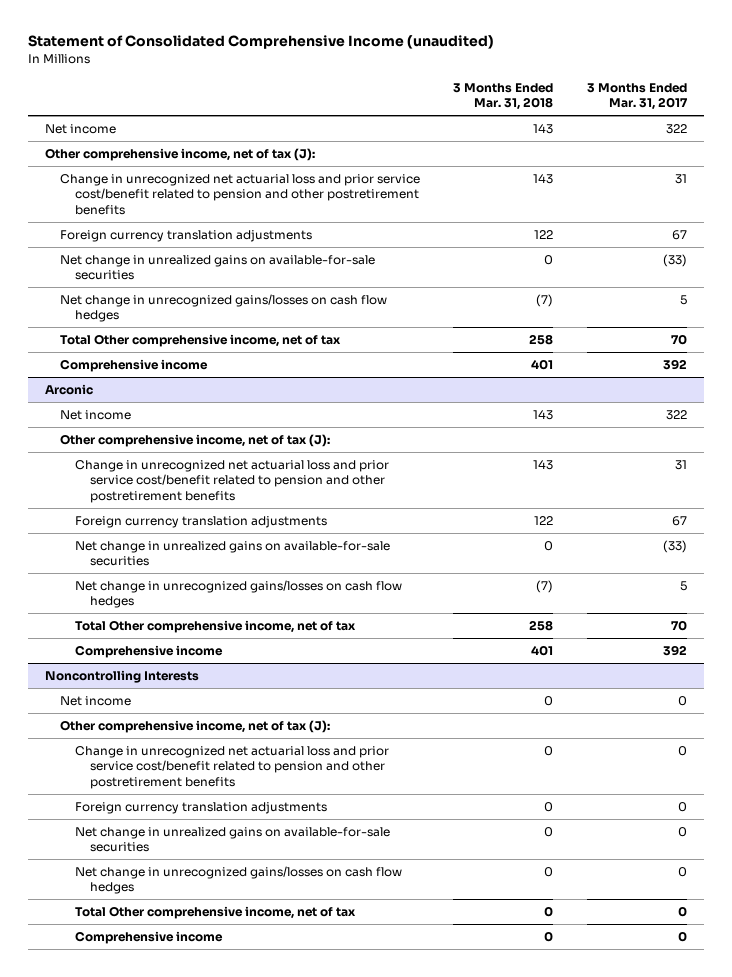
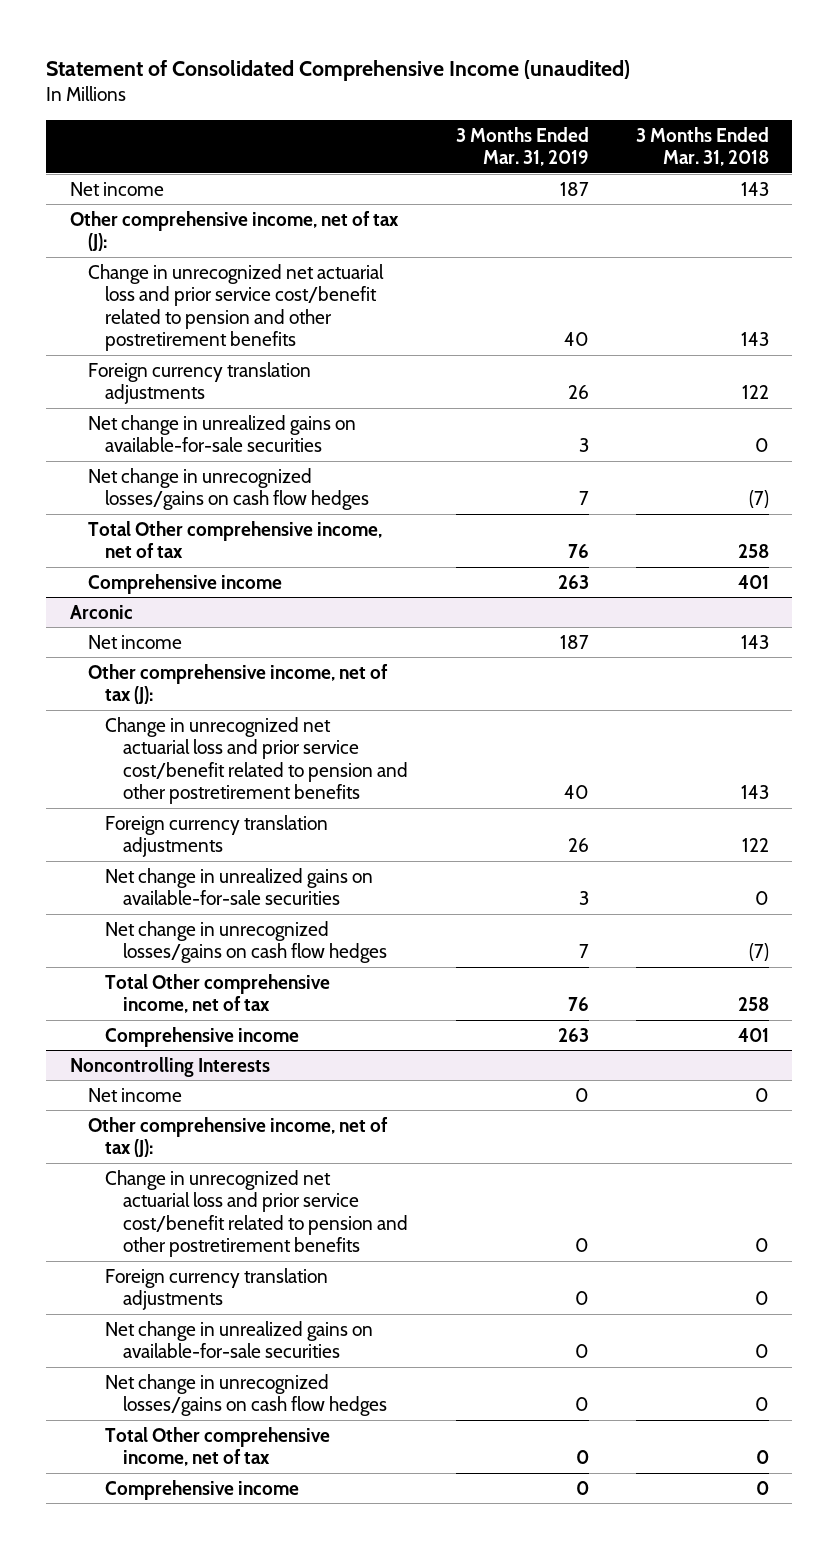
[587,82,689,111] 3 Months Ended Mar. 31, 2017 -> none
none -> [455,126,589,167] 3 Months Ended Mar. 31, 2019
[59,293,387,323] Net change in unrecognized gains/losses on cash flow hedges -> [87,467,370,511] Net change in unrecognized losses/gains on cash flow hedges
[74,579,402,609] Net change in unrecognized gains/losses on cash flow hedges -> [105,920,388,964] Net change in unrecognized losses/gains on cash flow hedges
[74,865,402,895] Net change in unrecognized gains/losses on cash flow hedges -> [105,1373,388,1417] Net change in unrecognized losses/gains on cash flow hedges

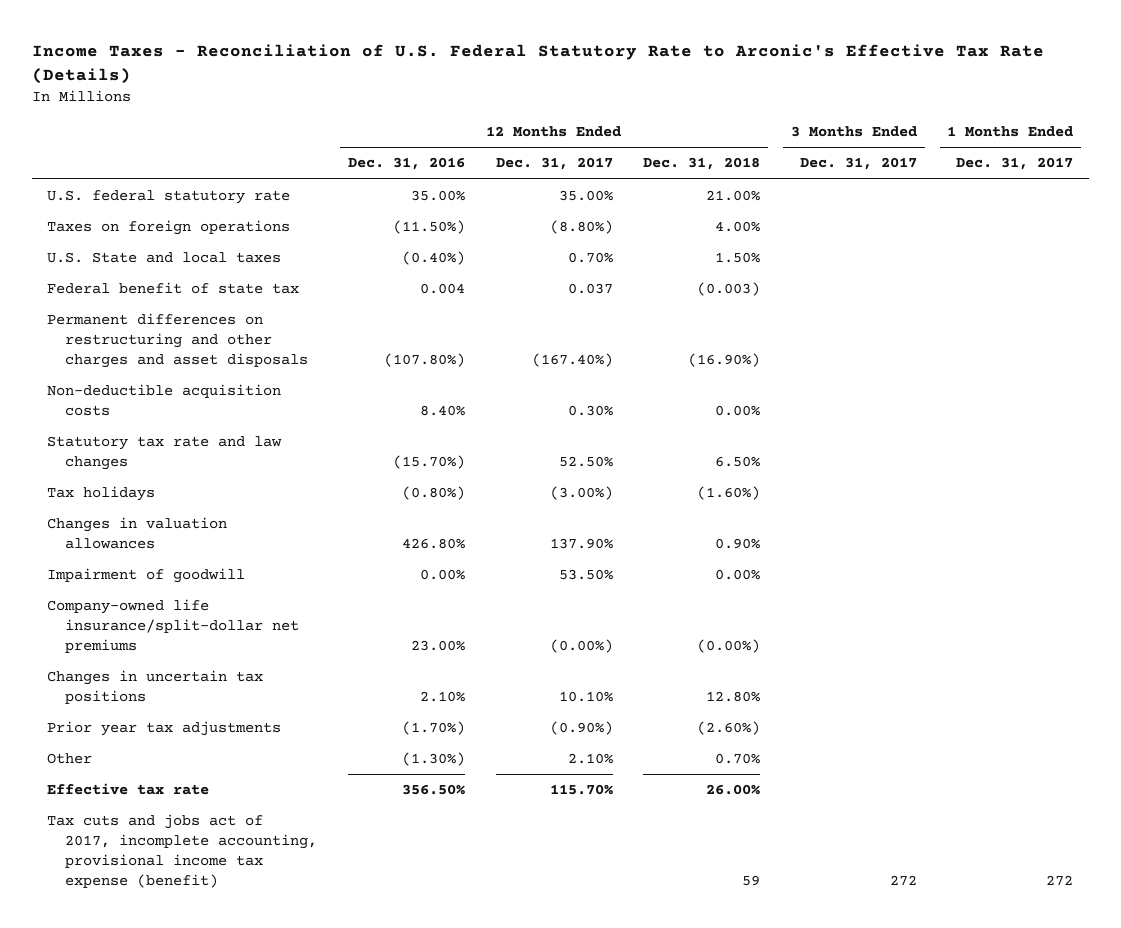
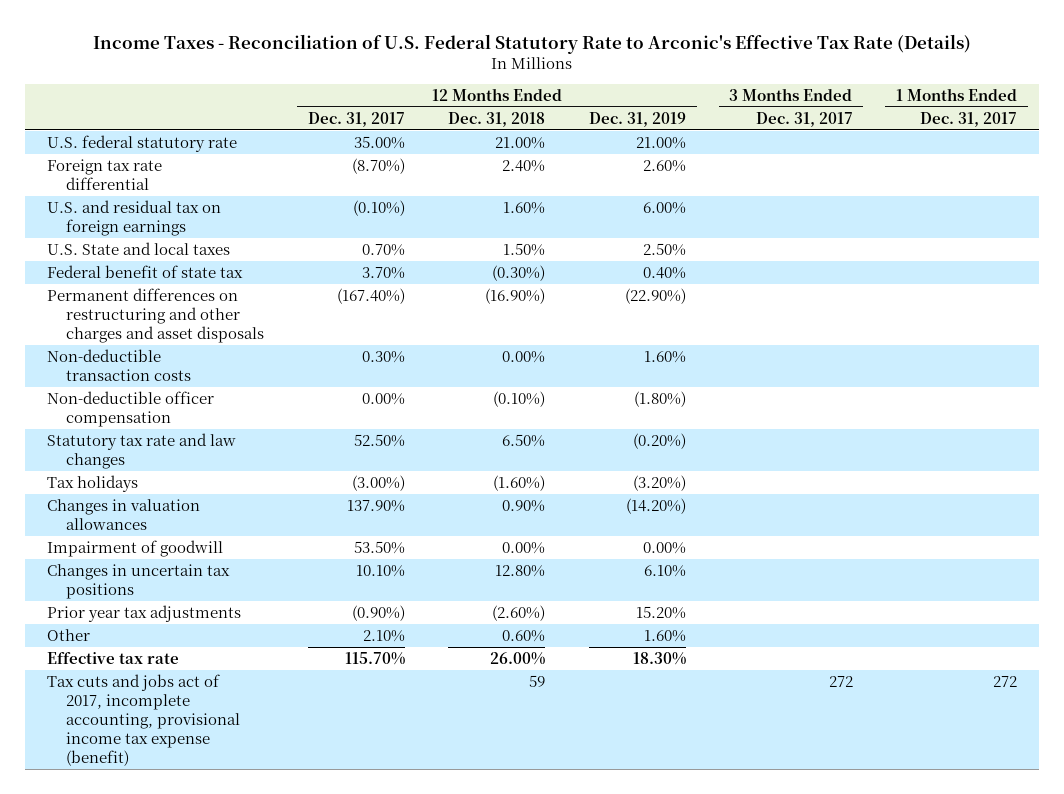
[347,157,465,171] Dec. 31, 2016 -> none
none -> [588,111,686,127] Dec. 31, 2019
[47,220,291,236] Taxes on foreign operations -> [47,158,163,191] Foreign tax rate differential
[549,220,613,235] (8.80%) -> [351,157,405,174] (8.70%)
[715,221,761,233] 4.00% -> [502,159,546,172] 2.40%
none -> [47,199,222,237] U.S. and residual tax on foreign earnings
[567,283,613,295] 0.037 -> [361,266,405,279] 3.70%
[697,282,761,297] (0.003) -> [492,264,546,281] (0.30%)
[47,384,282,417] Non-deductible acquisition costs -> [47,348,191,382] Non-deductible transaction costs
none -> [47,390,215,428] Non-deductible officer compensation
[47,599,300,653] Company-owned life insurance/split-dollar net premiums -> none
[715,753,761,765] 0.70% -> [502,629,546,642] 0.60%

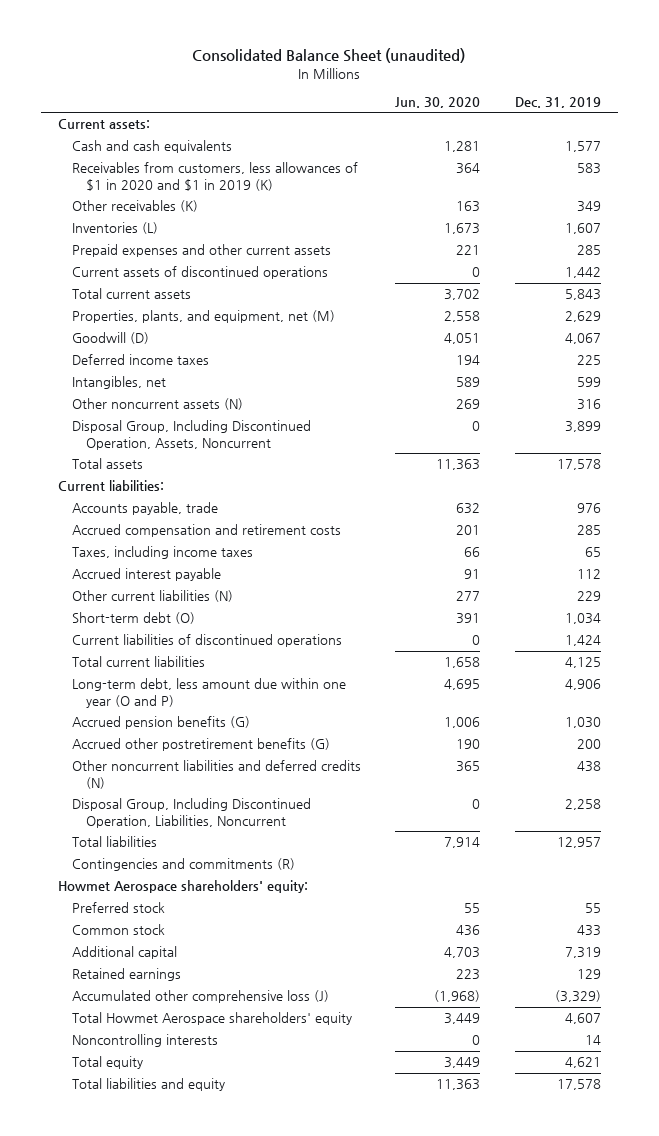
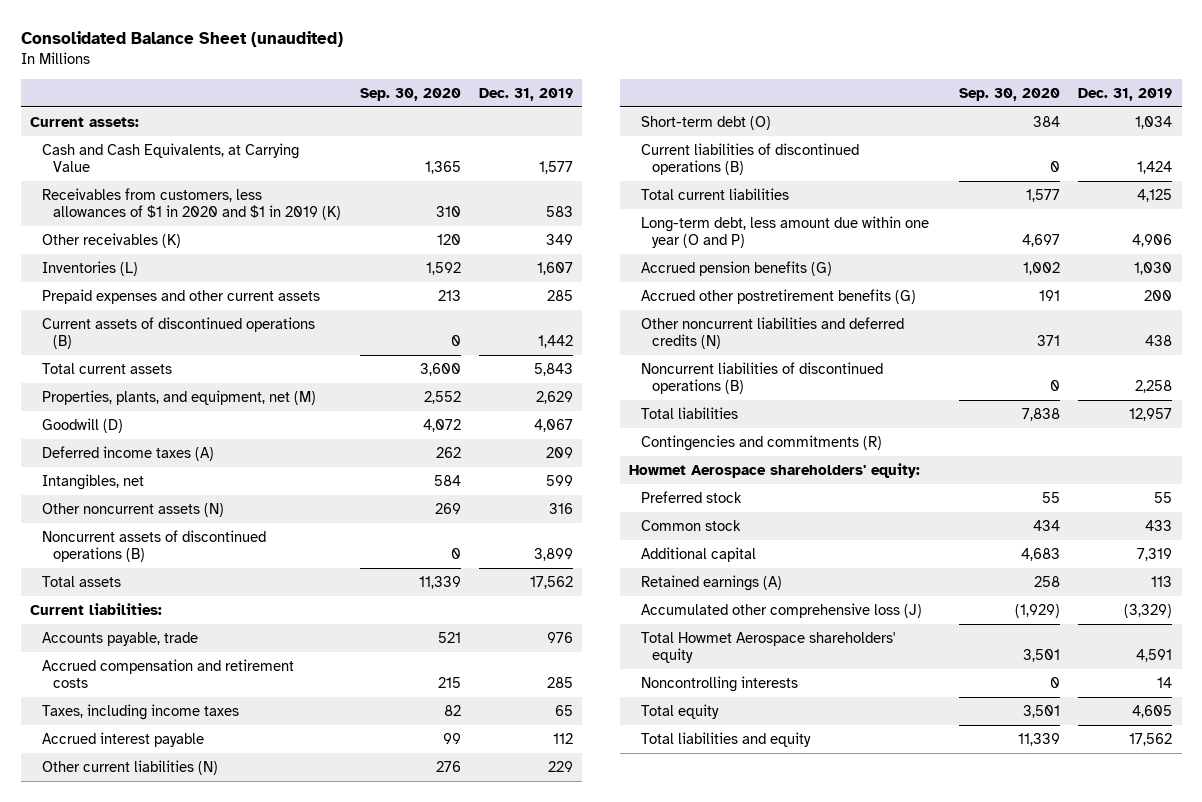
[395,96,481,108] Jun. 30, 2020 -> none
none -> [359,88,461,102] Sep. 30, 2020
[71,140,232,154] Cash and cash equivalents -> [41,142,299,173] Cash and Cash Equivalents, at Carrying Value
[71,266,328,280] Current assets of discontinued operations -> [41,316,315,350] Current assets of discontinued operations (B)
[71,354,209,366] Deferred income taxes -> [41,445,214,461] Deferred income taxes (A)
[576,355,601,366] 225 -> [546,446,574,458] 209
[71,420,311,450] Disposal Group, Including Discontinued Operation, Assets, Noncurrent -> [41,529,266,563] Noncurrent assets of discontinued operations (B)
[556,459,601,471] 17,578 -> [530,575,574,589] 17,562
[71,634,342,648] Current liabilities of discontinued operations -> [640,142,859,176] Current liabilities of discontinued operations (B)
[71,798,311,828] Disposal Group, Including Discontinued Operation, Liabilities, Noncurrent -> [640,361,883,395] Noncurrent liabilities of discontinued operations (B)
[71,968,181,982] Retained earnings -> [640,574,782,591] Retained earnings (A)
[576,969,601,980] 129 -> [1151,575,1173,587] 113
[564,1013,601,1025] 4,607 -> [1136,649,1173,663] 4,591
[564,1057,601,1069] 4,621 -> [1132,704,1173,718] 4,605
[556,1079,601,1091] 17,578 -> [1129,732,1173,746] 17,562

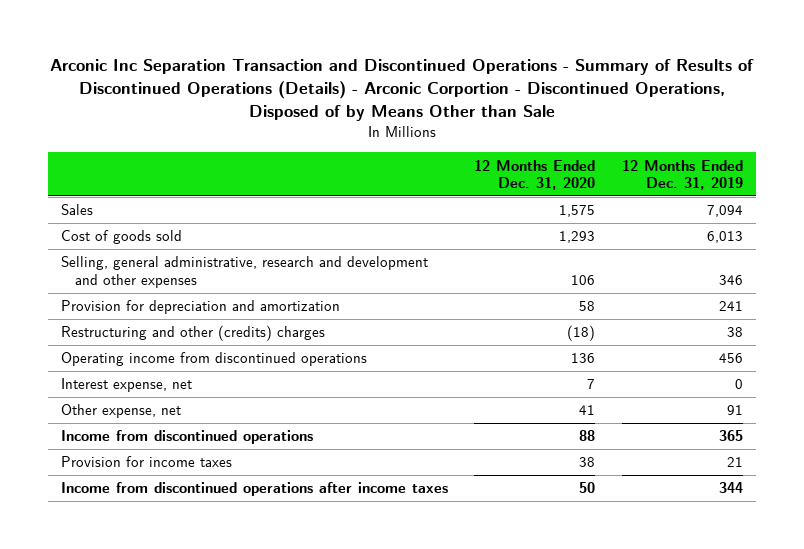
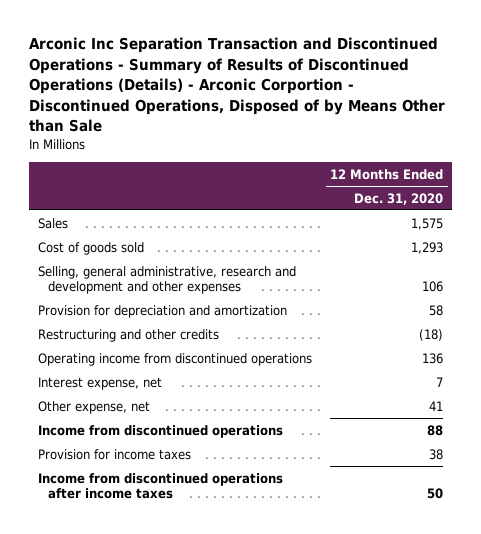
[621,159,743,190] 12 Months Ended Dec. 31, 2019 -> none
[61,325,326,342] Restructuring and other (credits) charges -> [37,328,219,342] Restructuring and other credits

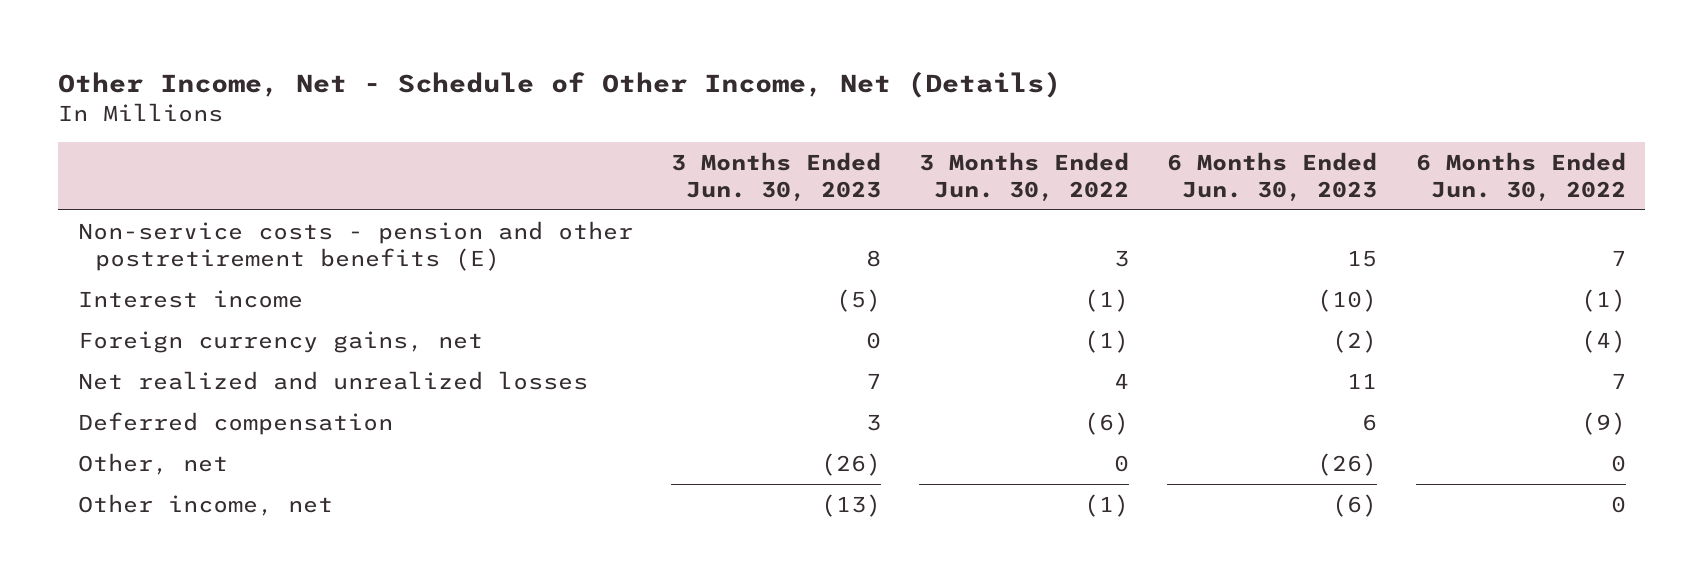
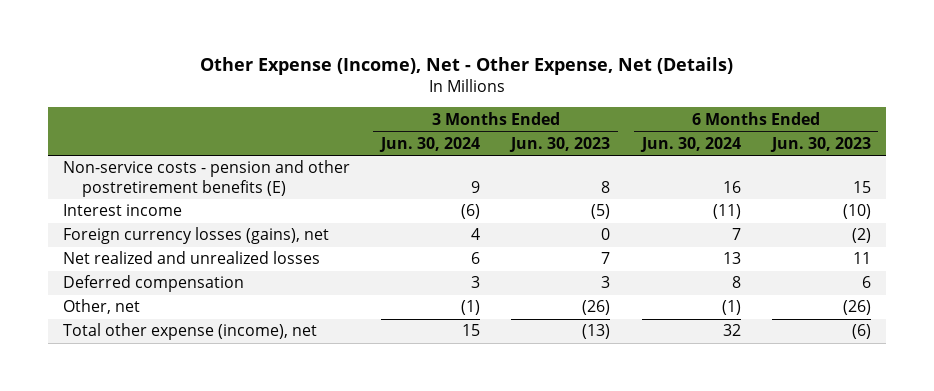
[58,70,1062,98] Other Income, Net - Schedule of Other Income, Net (Details) -> [199,57,733,76] Other Expense (Income), Net - Other Expense, Net (Details)
[919,152,1130,201] 3 Months Ended Jun. 30, 2022 -> none
[1415,152,1626,201] 6 Months Ended Jun. 30, 2022 -> none
none -> [379,136,481,152] Jun. 30, 2024
none -> [639,136,741,152] Jun. 30, 2024
[77,331,483,354] Foreign currency gains, net -> [63,227,330,245] Foreign currency losses (gains), net
[77,494,333,517] Other income, net -> [63,323,318,341] Total other expense (income), net

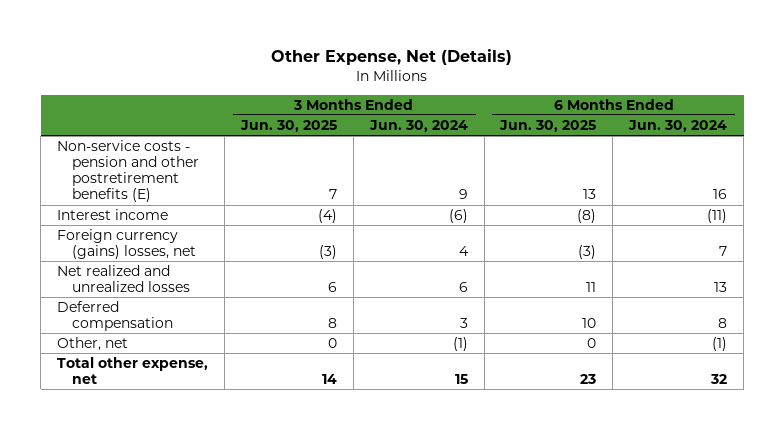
[199,57,733,76] Other Expense (Income), Net - Other Expense, Net (Details) -> [271,49,513,66] Other Expense, Net (Details)
[509,136,611,152] Jun. 30, 2023 -> none
[769,136,871,152] Jun. 30, 2023 -> none
none -> [239,119,337,132] Jun. 30, 2025
none -> [499,119,597,132] Jun. 30, 2025
[63,227,330,245] Foreign currency losses (gains), net -> [57,228,196,260] Foreign currency (gains) losses, net
[63,323,318,341] Total other expense (income), net -> [57,356,209,385] Total other expense, net

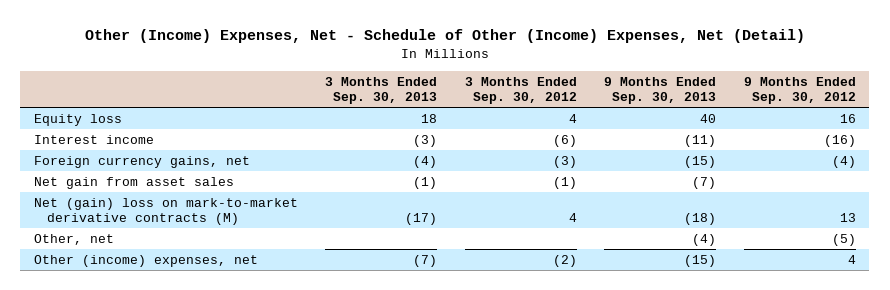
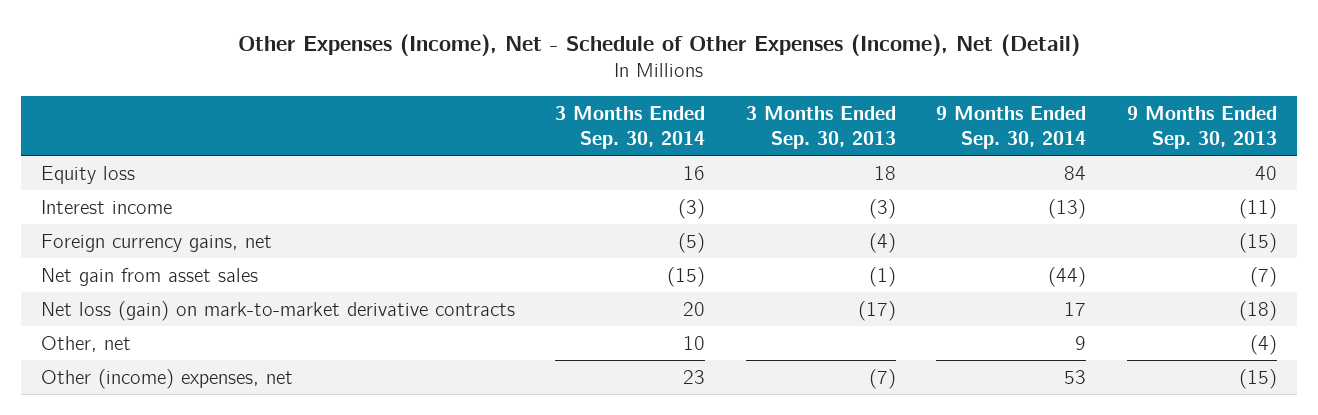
[84,29,805,44] Other (Income) Expenses, Net - Schedule of Other (Income) Expenses, Net (Detail) -> [237,33,1080,56] Other Expenses (Income), Net - Schedule of Other Expenses (Income), Net (Detail)
[464,76,577,104] 3 Months Ended Sep. 30, 2012 -> none
[743,76,856,104] 9 Months Ended Sep. 30, 2012 -> none
none -> [555,105,706,149] 3 Months Ended Sep. 30, 2014
none -> [936,105,1087,149] 9 Months Ended Sep. 30, 2014
[33,197,298,225] Net (gain) loss on mark-to-market derivative contracts (M) -> [41,300,516,321] Net loss (gain) on mark-to-market derivative contracts

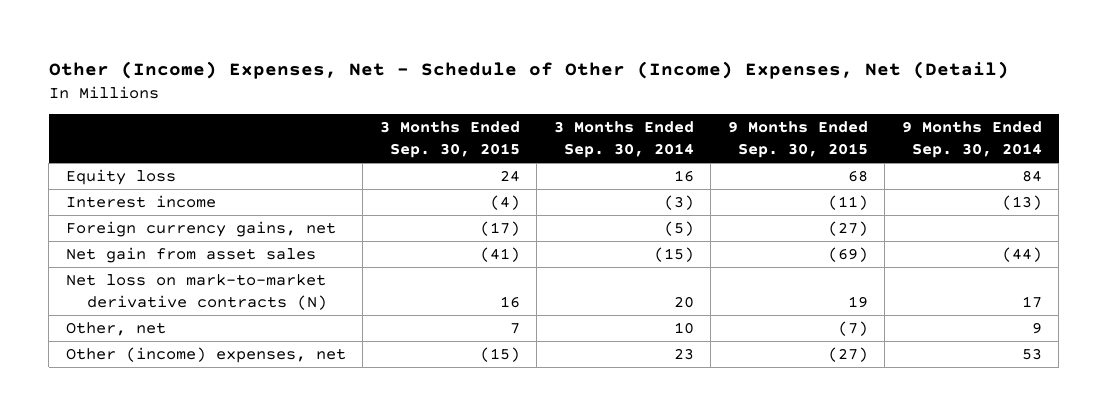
[237,33,1080,56] Other Expenses (Income), Net - Schedule of Other Expenses (Income), Net (Detail) -> [48,60,1009,79] Other (Income) Expenses, Net - Schedule of Other (Income) Expenses, Net (Detail)
[745,105,896,149] 3 Months Ended Sep. 30, 2013 -> none
[1126,105,1277,149] 9 Months Ended Sep. 30, 2013 -> none
none -> [379,121,520,159] 3 Months Ended Sep. 30, 2015
none -> [727,121,868,159] 9 Months Ended Sep. 30, 2015
[41,300,516,321] Net loss (gain) on mark-to-market derivative contracts -> [65,274,327,310] Net loss on mark-to-market derivative contracts (N)

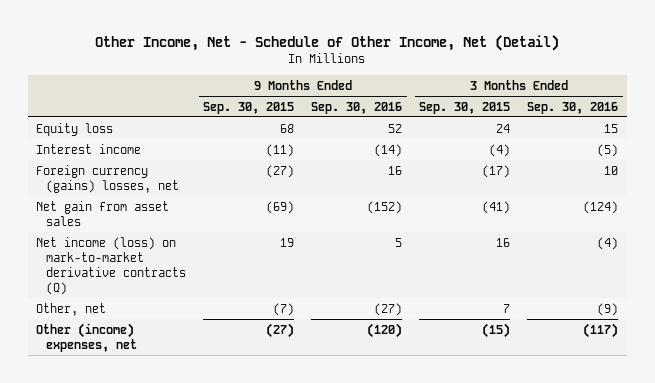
[48,60,1009,79] Other (Income) Expenses, Net - Schedule of Other (Income) Expenses, Net (Detail) -> [95,34,560,51] Other Income, Net - Schedule of Other Income, Net (Detail)
[553,121,694,159] 3 Months Ended Sep. 30, 2014 -> none
[901,121,1042,159] 9 Months Ended Sep. 30, 2014 -> none
none -> [311,101,403,114] Sep. 30, 2016
none -> [527,101,619,114] Sep. 30, 2016
[65,221,336,238] Foreign currency gains, net -> [36,164,180,193] Foreign currency (gains) losses, net
[65,274,327,310] Net loss on mark-to-market derivative contracts (N) -> [36,236,187,295] Net income (loss) on mark-to-market derivative contracts (Q)

